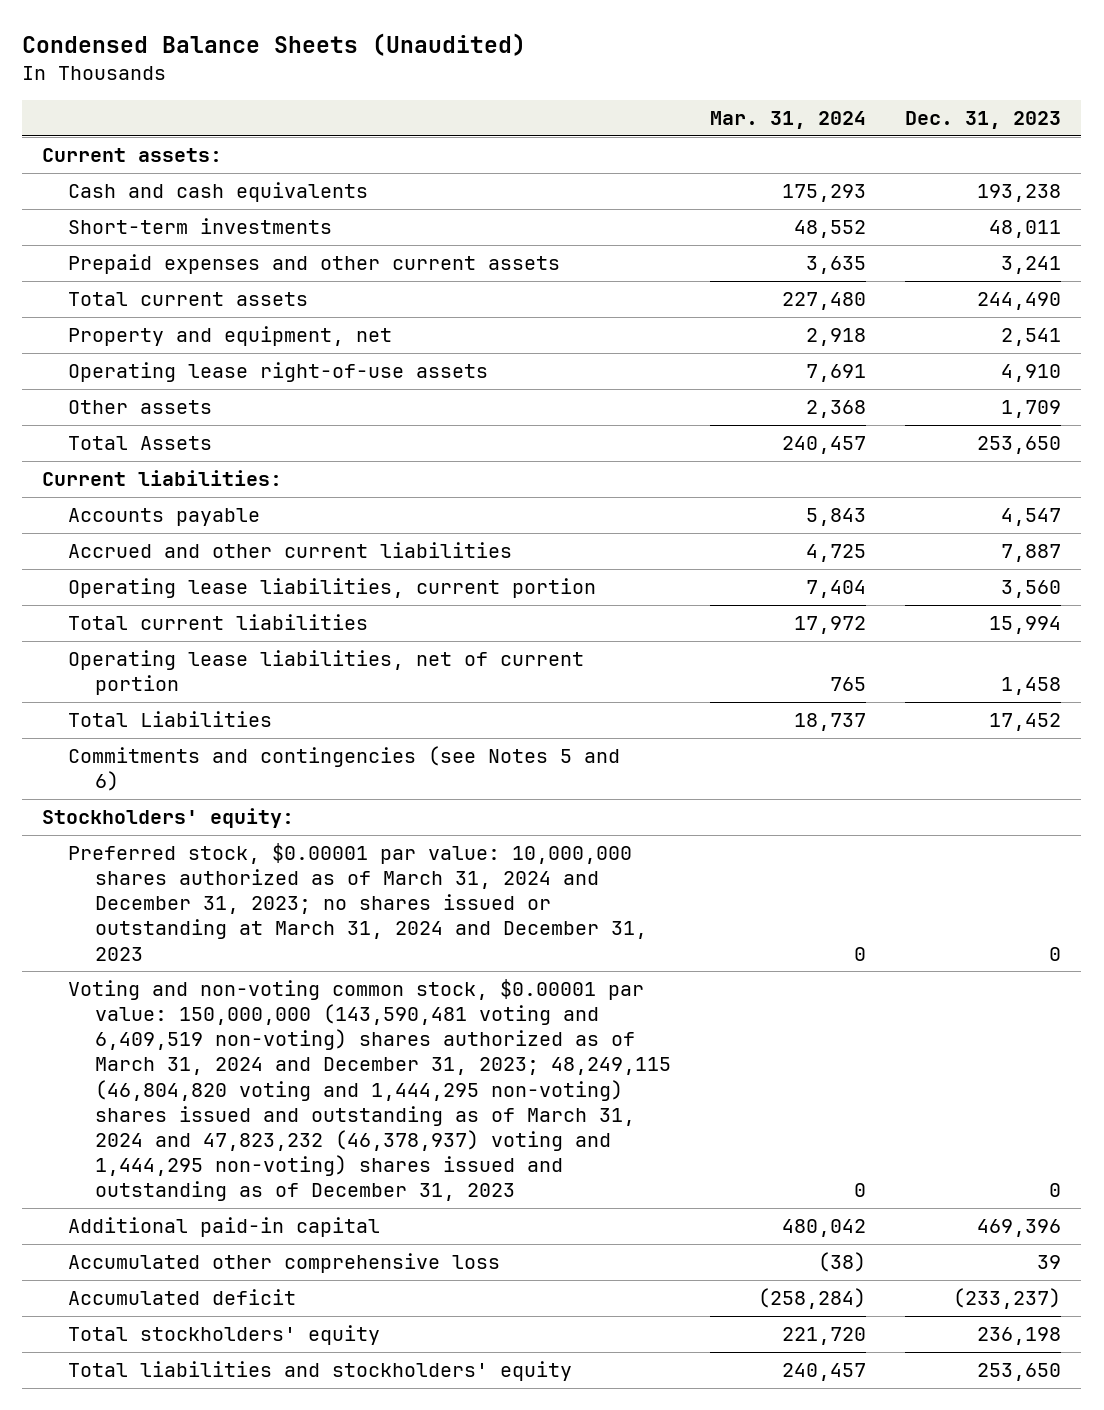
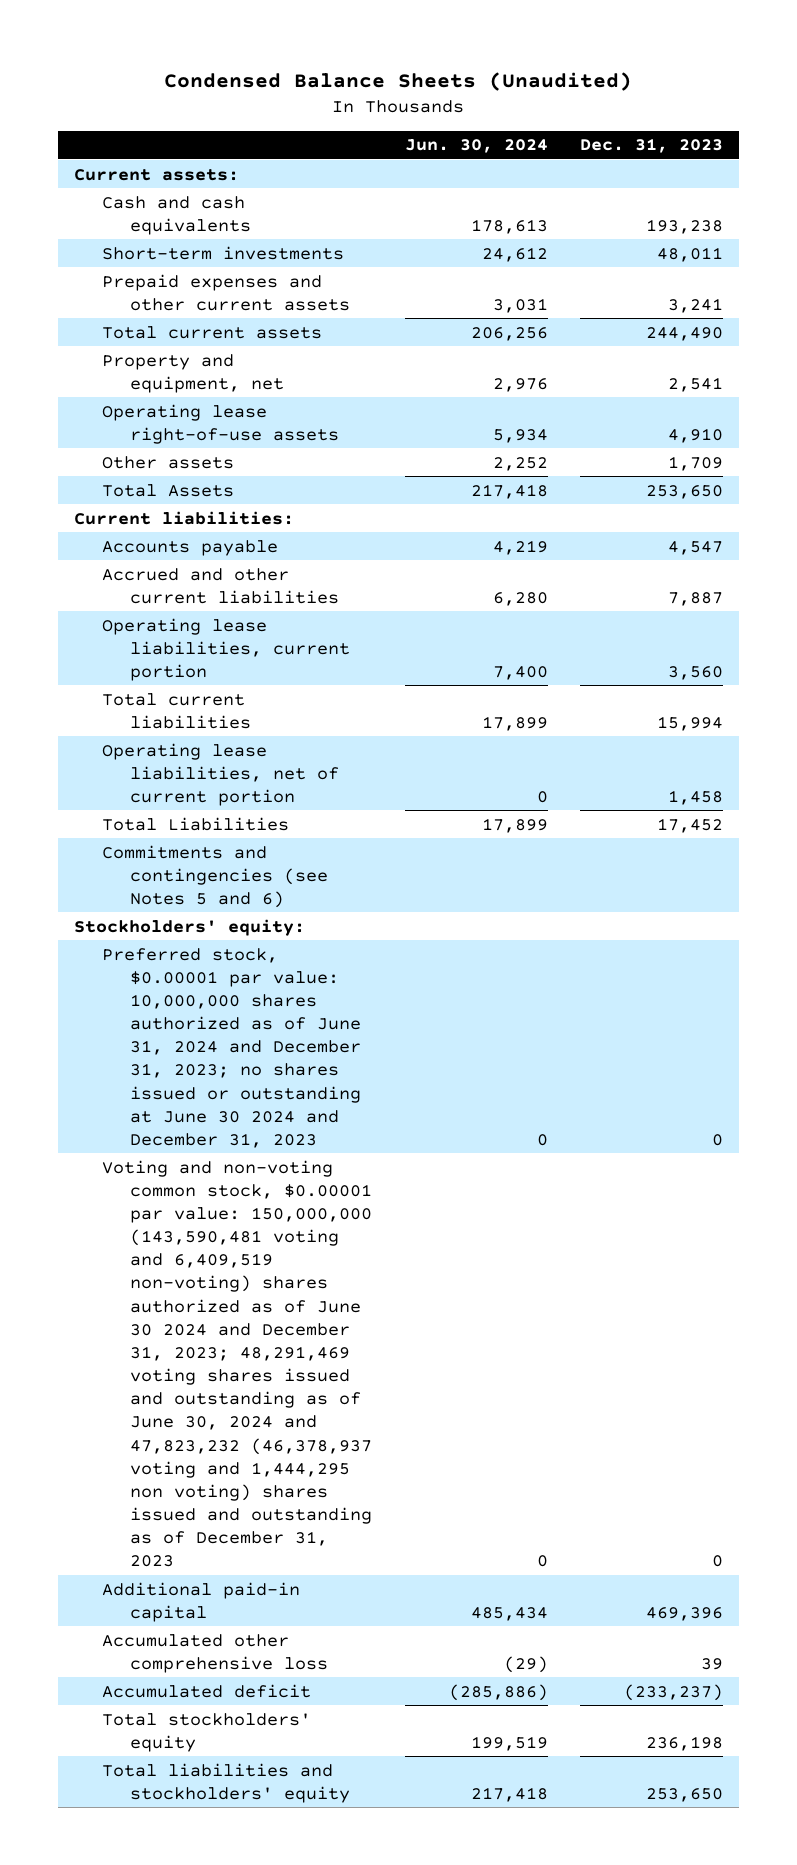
[710,110,867,129] Mar. 31, 2024 -> none
none -> [404,139,548,154] Jun. 30, 2024
[68,843,647,961] Preferred stock, $0.00001 par value: 10,000,000 shares authorized as of March 31, 2024 and December 31, 2023; no shares issued or outstanding at March 31, 2024 and December 31, 2023 -> [102,947,362,1148] Preferred stock, $0.00001 par value: 10,000,000 shares authorized as of June 31, 2024 and December 31, 2023; no shares issued or outstanding at June 30 2024 and December 31, 2023
[68,979,671,1201] Voting and non-voting common stock, $0.00001 par value: 150,000,000 (143,590,481 voting and 6,409,519 non-voting) shares authorized as of March 31, 2024 and December 31, 2023; 48,249,115 (46,804,820 voting and 1,444,295 non-voting) shares issued and outstanding as of March 31, 2024 and 47,823,232 (46,378,937) voting and 1,444,295 non-voting) shares issued and outstanding as of December 31, 2023 -> [102,1159,373,1568] Voting and non-voting common stock, $0.00001 par value: 150,000,000 (143,590,481 voting and 6,409,519 non-voting) shares authorized as of June 30 2024 and December 31, 2023; 48,291,469 voting shares issued and outstanding as of June 30, 2024 and 47,823,232 (46,378,937 voting and 1,444,295 non voting) shares issued and outstanding as of December 31, 2023

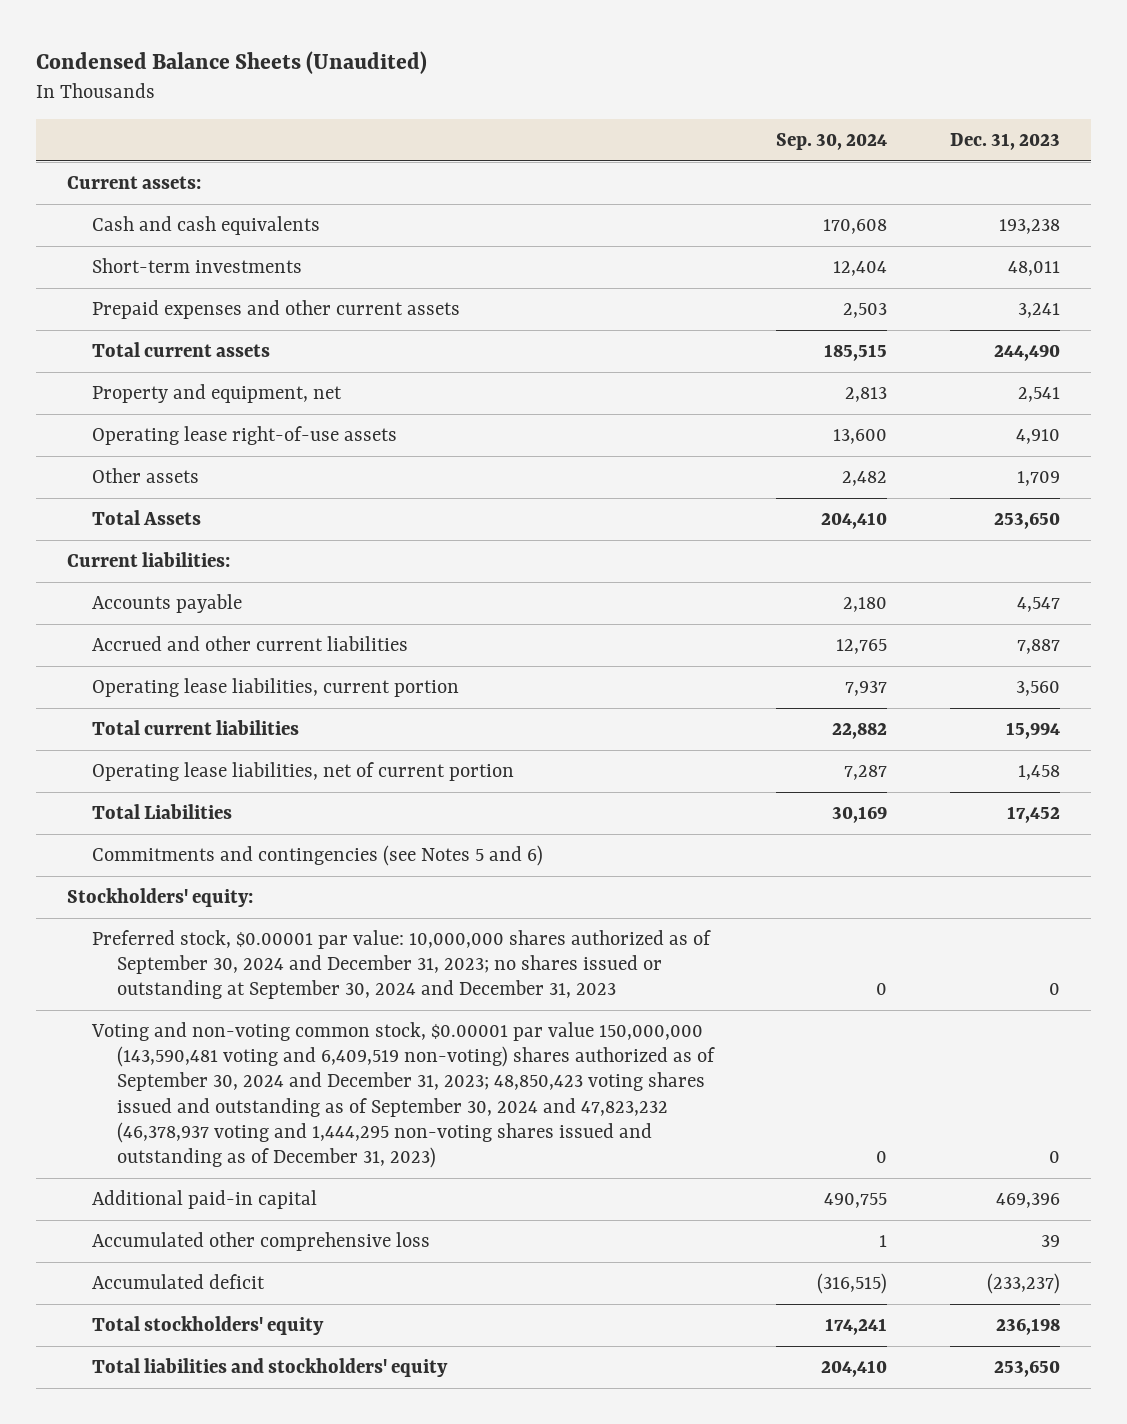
[404,139,548,154] Jun. 30, 2024 -> none
none -> [776,132,888,150] Sep. 30, 2024
[102,947,362,1148] Preferred stock, $0.00001 par value: 10,000,000 shares authorized as of June 31, 2024 and December 31, 2023; no shares issued or outstanding at June 30 2024 and December 31, 2023 -> [91,930,711,1000] Preferred stock, $0.00001 par value: 10,000,000 shares authorized as of September 30, 2024 and December 31, 2023; no shares issued or outstanding at September 30, 2024 and December 31, 2023
[102,1159,373,1568] Voting and non-voting common stock, $0.00001 par value: 150,000,000 (143,590,481 voting and 6,409,519 non-voting) shares authorized as of June 30 2024 and December 31, 2023; 48,291,469 voting shares issued and outstanding as of June 30, 2024 and 47,823,232 (46,378,937 voting and 1,444,295 non voting) shares issued and outstanding as of December 31, 2023 -> [90,1022,715,1168] Voting and non-voting common stock, $0.00001 par value 150,000,000 (143,590,481 voting and 6,409,519 non-voting) shares authorized as of September 30, 2024 and December 31, 2023; 48,850,423 voting shares issued and outstanding as of September 30, 2024 and 47,823,232 (46,378,937 voting and 1,444,295 non-voting shares issued and outstanding as of December 31, 2023)

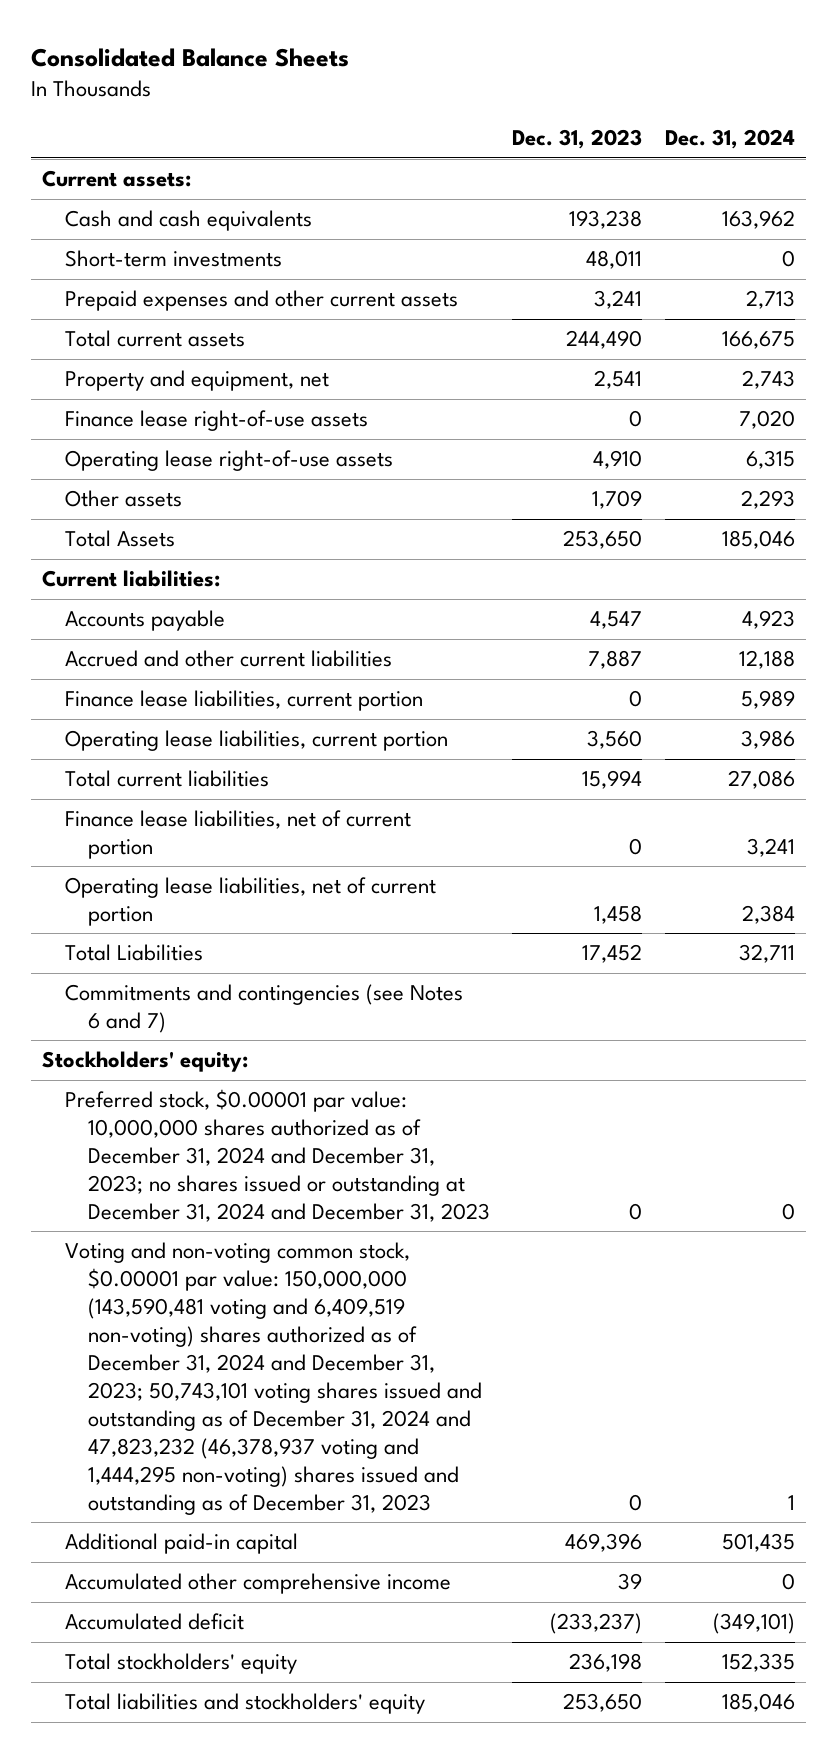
[35,50,427,74] Condensed Balance Sheets (Unaudited) -> [31,47,350,67] Consolidated Balance Sheets
[776,132,888,150] Sep. 30, 2024 -> none
none -> [664,129,795,150] Dec. 31, 2024
none -> [65,410,369,432] Finance lease right-of-use assets
none -> [65,690,424,712] Finance lease liabilities, current portion
none -> [65,810,412,860] Finance lease liabilities, net of current portion
[91,845,543,867] Commitments and contingencies (see Notes 5 and 6) -> [65,984,464,1034] Commitments and contingencies (see Notes 6 and 7)
[91,930,711,1000] Preferred stock, $0.00001 par value: 10,000,000 shares authorized as of September 30, 2024 and December 31, 2023; no shares issued or outstanding at September 30, 2024 and December 31, 2023 -> [65,1089,490,1222] Preferred stock, $0.00001 par value: 10,000,000 shares authorized as of December 31, 2024 and December 31, 2023; no shares issued or outstanding at December 31, 2024 and December 31, 2023
[90,1022,715,1168] Voting and non-voting common stock, $0.00001 par value 150,000,000 (143,590,481 voting and 6,409,519 non-voting) shares authorized as of September 30, 2024 and December 31, 2023; 48,850,423 voting shares issued and outstanding as of September 30, 2024 and 47,823,232 (46,378,937 voting and 1,444,295 non-voting shares issued and outstanding as of December 31, 2023) -> [65,1242,482,1515] Voting and non-voting common stock, $0.00001 par value: 150,000,000 (143,590,481 voting and 6,409,519 non-voting) shares authorized as of December 31, 2024 and December 31, 2023; 50,743,101 voting shares issued and outstanding as of December 31, 2024 and 47,823,232 (46,378,937 voting and 1,444,295 non-voting) shares issued and outstanding as of December 31, 2023
[91,1232,430,1252] Accumulated other comprehensive loss -> [65,1573,452,1595] Accumulated other comprehensive income

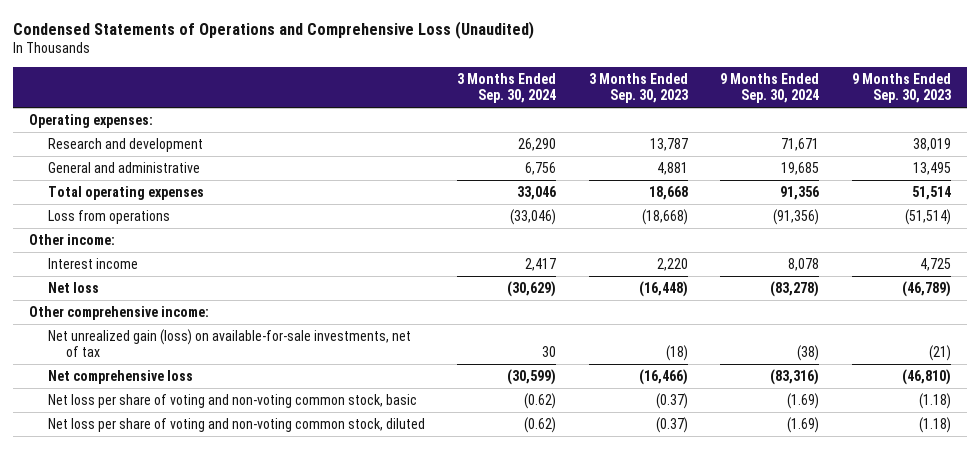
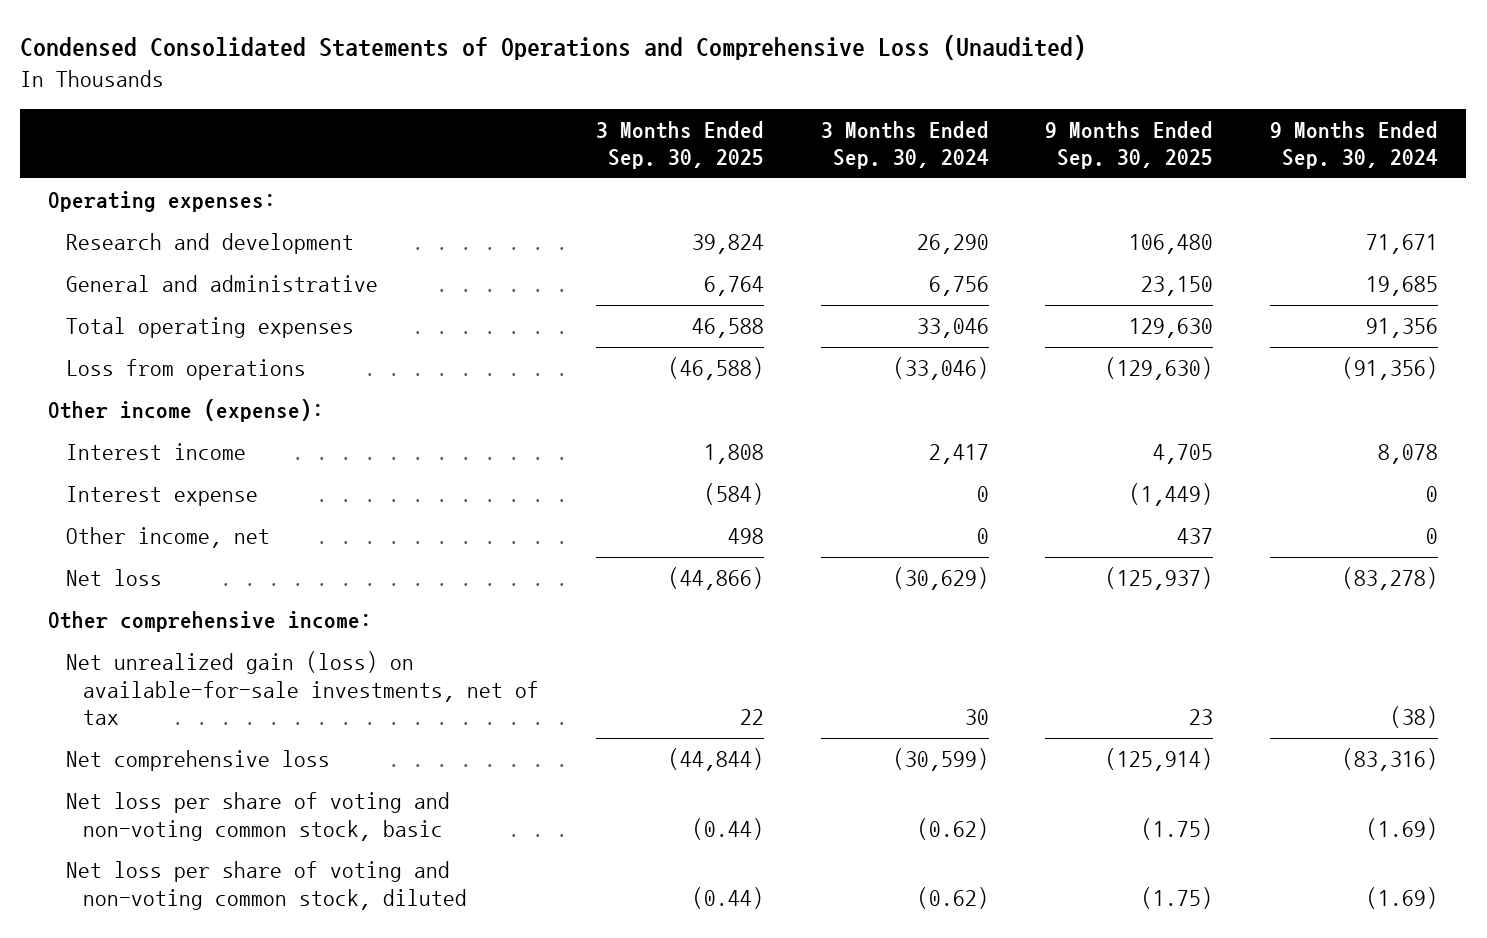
[12,20,534,39] Condensed Statements of Operations and Comprehensive Loss (Unaudited) -> [20,35,1087,61] Condensed Consolidated Statements of Operations and Comprehensive Loss (Unaudited)
[588,72,688,104] 3 Months Ended Sep. 30, 2023 -> none
[852,72,952,104] 9 Months Ended Sep. 30, 2023 -> none
none -> [596,120,765,170] 3 Months Ended Sep. 30, 2025
none -> [1045,120,1214,170] 9 Months Ended Sep. 30, 2025
[29,233,116,245] Other income: -> [48,399,325,423] Other income (expense):
none -> [65,486,258,507] Interest expense
none -> [65,527,270,549] Other income, net

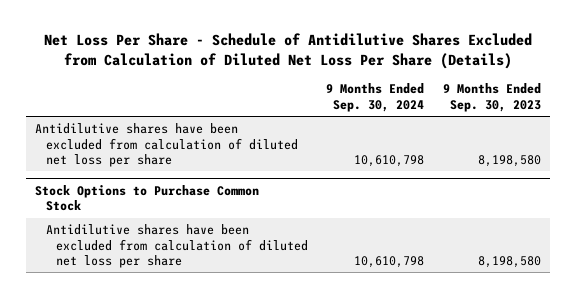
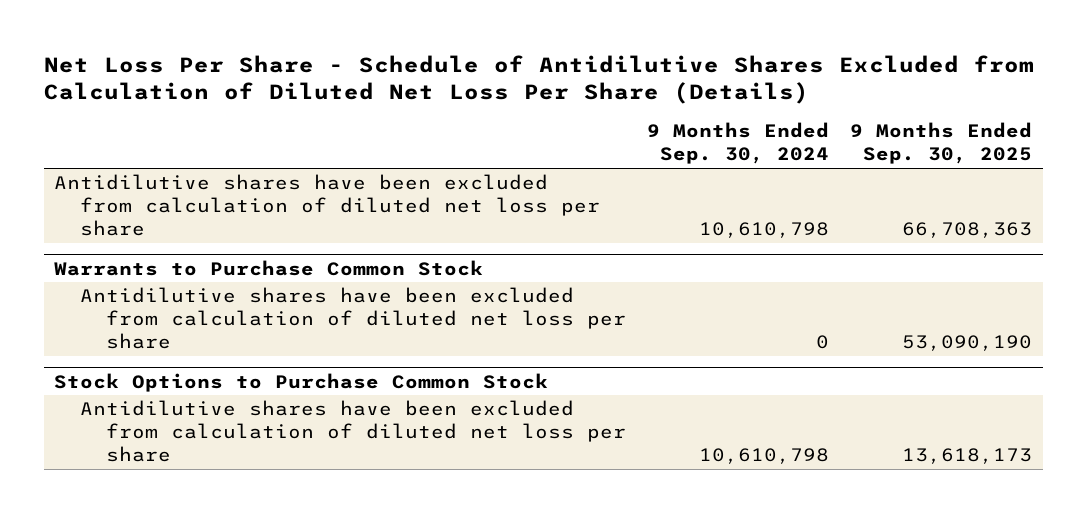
[442,83,541,112] 9 Months Ended Sep. 30, 2023 -> none
none -> [850,122,1033,165] 9 Months Ended Sep. 30, 2025
none -> [54,259,484,276] Warrants to Purchase Common Stock
none -> [80,287,627,350] Antidilutive shares have been excluded from calculation of diluted net loss per share

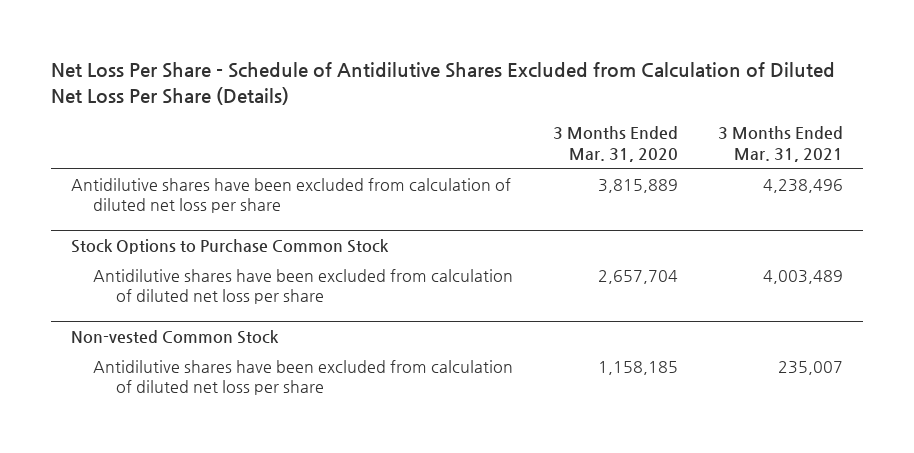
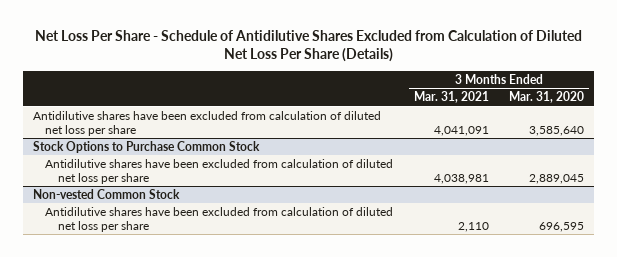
[598,178,679,193] 3,815,889 -> [529,125,585,136] 3,585,640
[763,178,844,193] 4,238,496 -> [433,125,489,136] 4,041,091
[598,269,679,284] 2,657,704 -> [529,173,585,184] 2,889,045
[763,269,844,284] 4,003,489 -> [433,173,489,184] 4,038,981
[598,360,679,375] 1,158,185 -> [539,221,585,232] 696,595
[778,360,844,375] 235,007 -> [457,221,489,232] 2,110

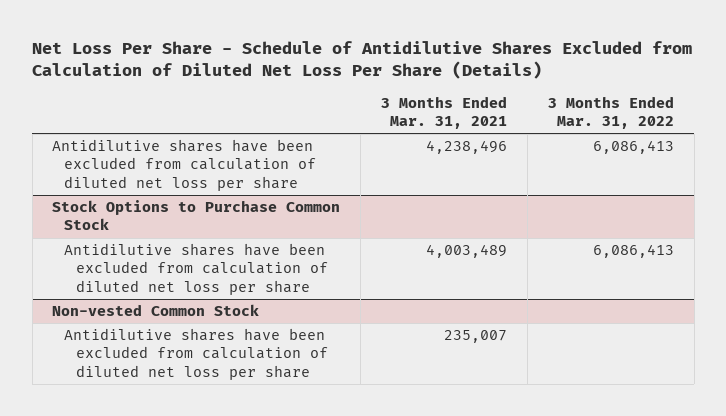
[509,91,585,104] Mar. 31, 2020 -> none
none -> [547,95,674,130] 3 Months Ended Mar. 31, 2022
[433,125,489,136] 4,041,091 -> [426,140,508,155] 4,238,496
[433,173,489,184] 4,038,981 -> [426,244,508,259] 4,003,489
[457,221,489,232] 2,110 -> [444,330,508,344] 235,007

